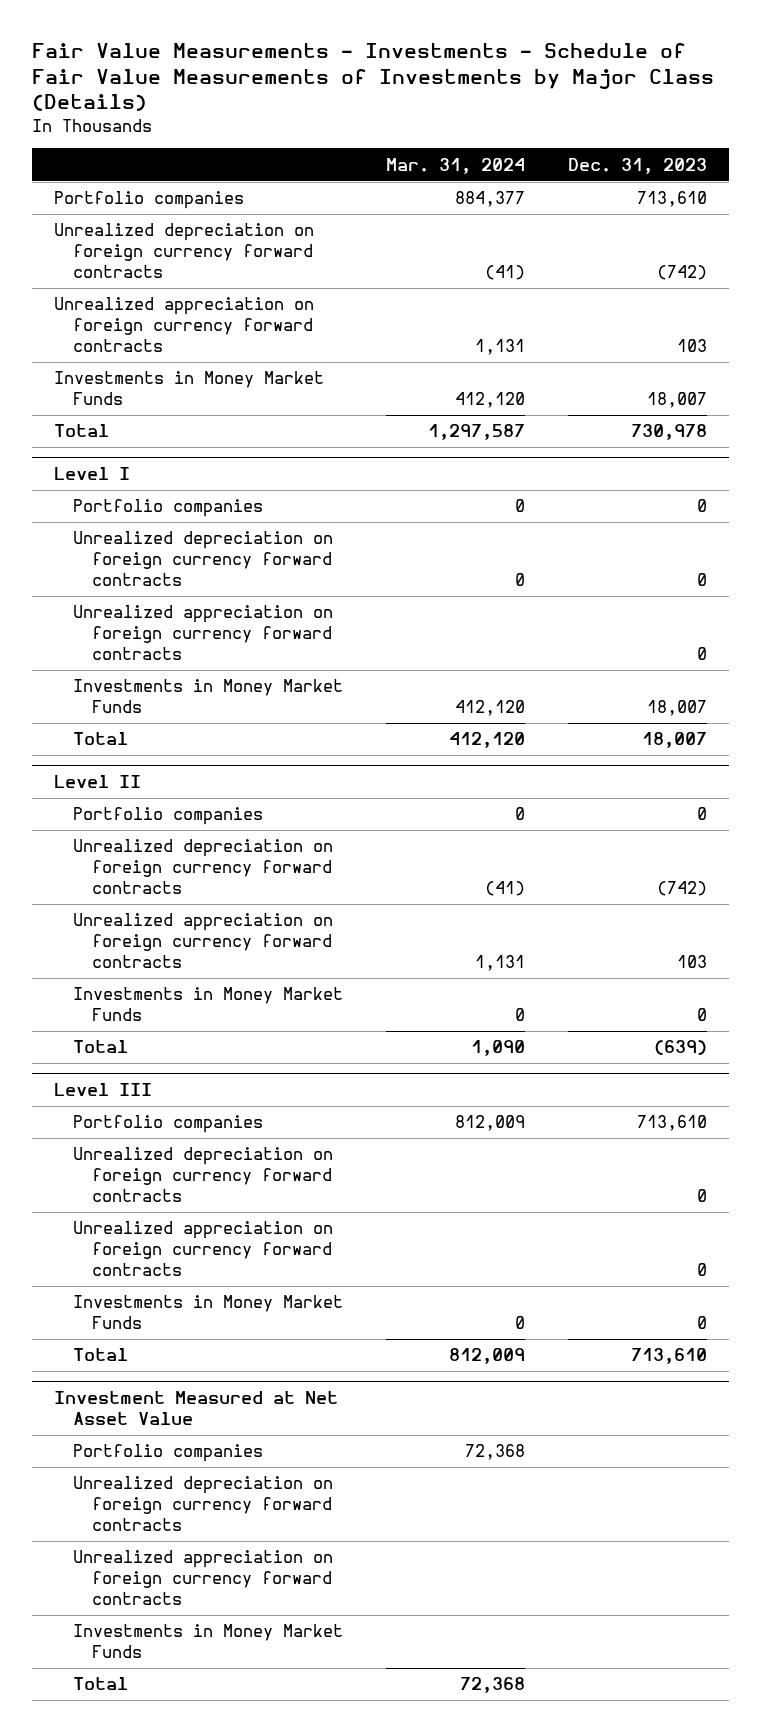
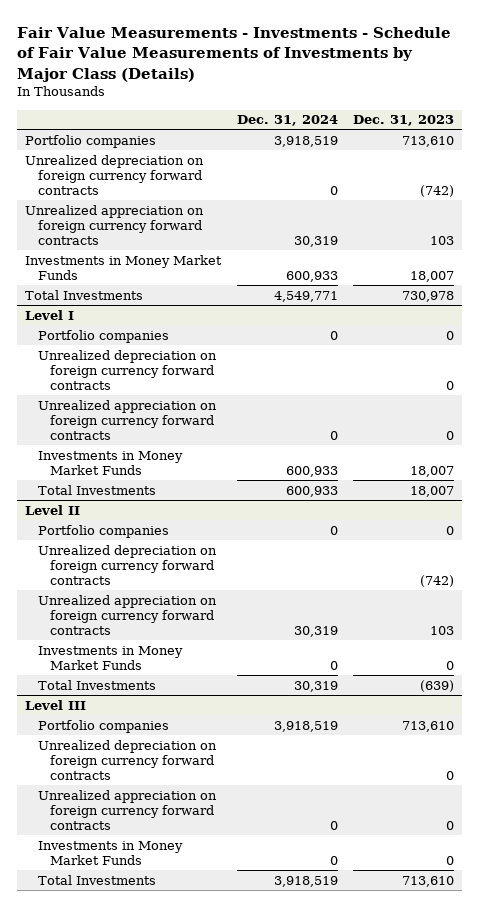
[385,157,525,174] Mar. 31, 2024 -> none
none -> [236,115,338,127] Dec. 31, 2024
[53,424,109,438] Total -> [25,289,144,300] Total Investments
[72,732,128,746] Total -> [37,484,156,495] Total Investments
[72,1040,128,1054] Total -> [37,679,156,690] Total Investments
[53,1390,338,1425] Investment Measured at Net Asset Value -> none
[72,1444,263,1463] Portfolio companies -> none
[72,1476,333,1532] Unrealized depreciation on foreign currency forward contracts -> none
[72,1550,333,1606] Unrealized appreciation on foreign currency forward contracts -> none
[72,1624,343,1659] Investments in Money Market Funds -> none
[72,1677,128,1691] Total -> none
[72,1348,128,1362] Total -> [37,874,156,885] Total Investments

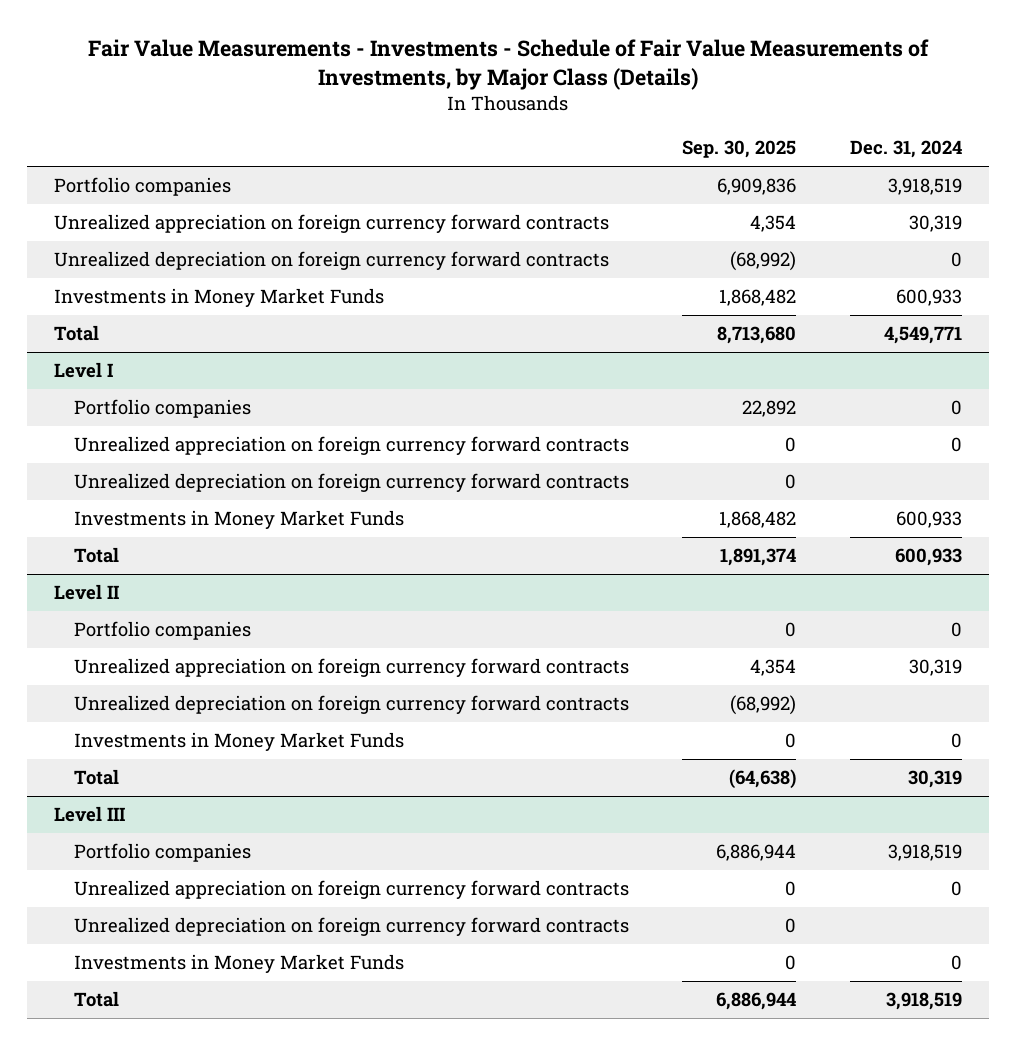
[17,26,452,82] Fair Value Measurements - Investments - Schedule of Fair Value Measurements of Investments by Major Class (Details) -> [87,38,929,90] Fair Value Measurements - Investments - Schedule of Fair Value Measurements of Investments, by Major Class (Details)
[353,115,455,127] Dec. 31, 2023 -> none
none -> [682,140,797,159] Sep. 30, 2025
[25,154,205,196] Unrealized depreciation on foreign currency forward contracts -> [53,251,609,271] Unrealized depreciation on foreign currency forward contracts
[25,289,144,300] Total Investments -> [53,325,99,342] Total
[37,349,217,391] Unrealized depreciation on foreign currency forward contracts -> [73,473,629,493] Unrealized depreciation on foreign currency forward contracts
[37,484,156,495] Total Investments -> [73,547,119,564] Total
[37,544,217,586] Unrealized depreciation on foreign currency forward contracts -> [73,695,629,715] Unrealized depreciation on foreign currency forward contracts
[37,679,156,690] Total Investments -> [73,769,119,786] Total
[37,739,217,781] Unrealized depreciation on foreign currency forward contracts -> [73,917,629,937] Unrealized depreciation on foreign currency forward contracts
[37,874,156,885] Total Investments -> [73,991,119,1008] Total

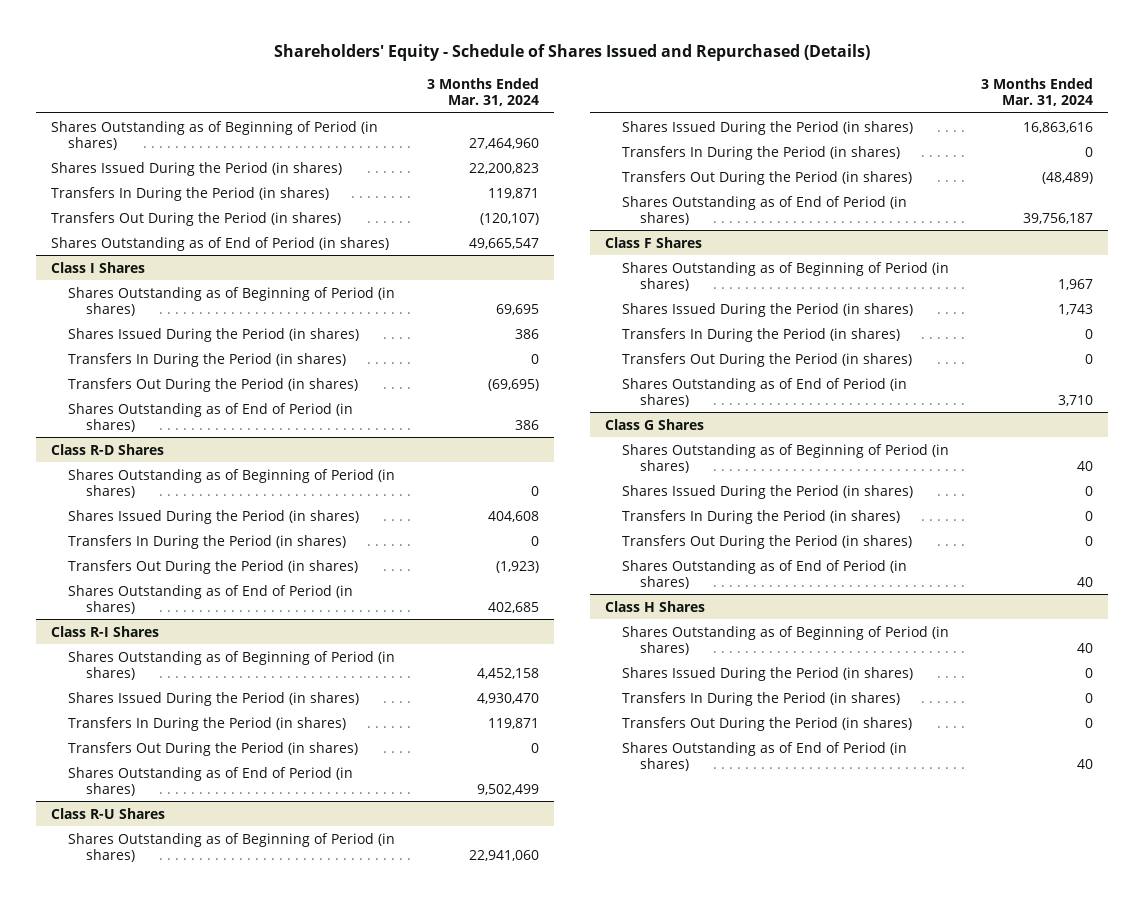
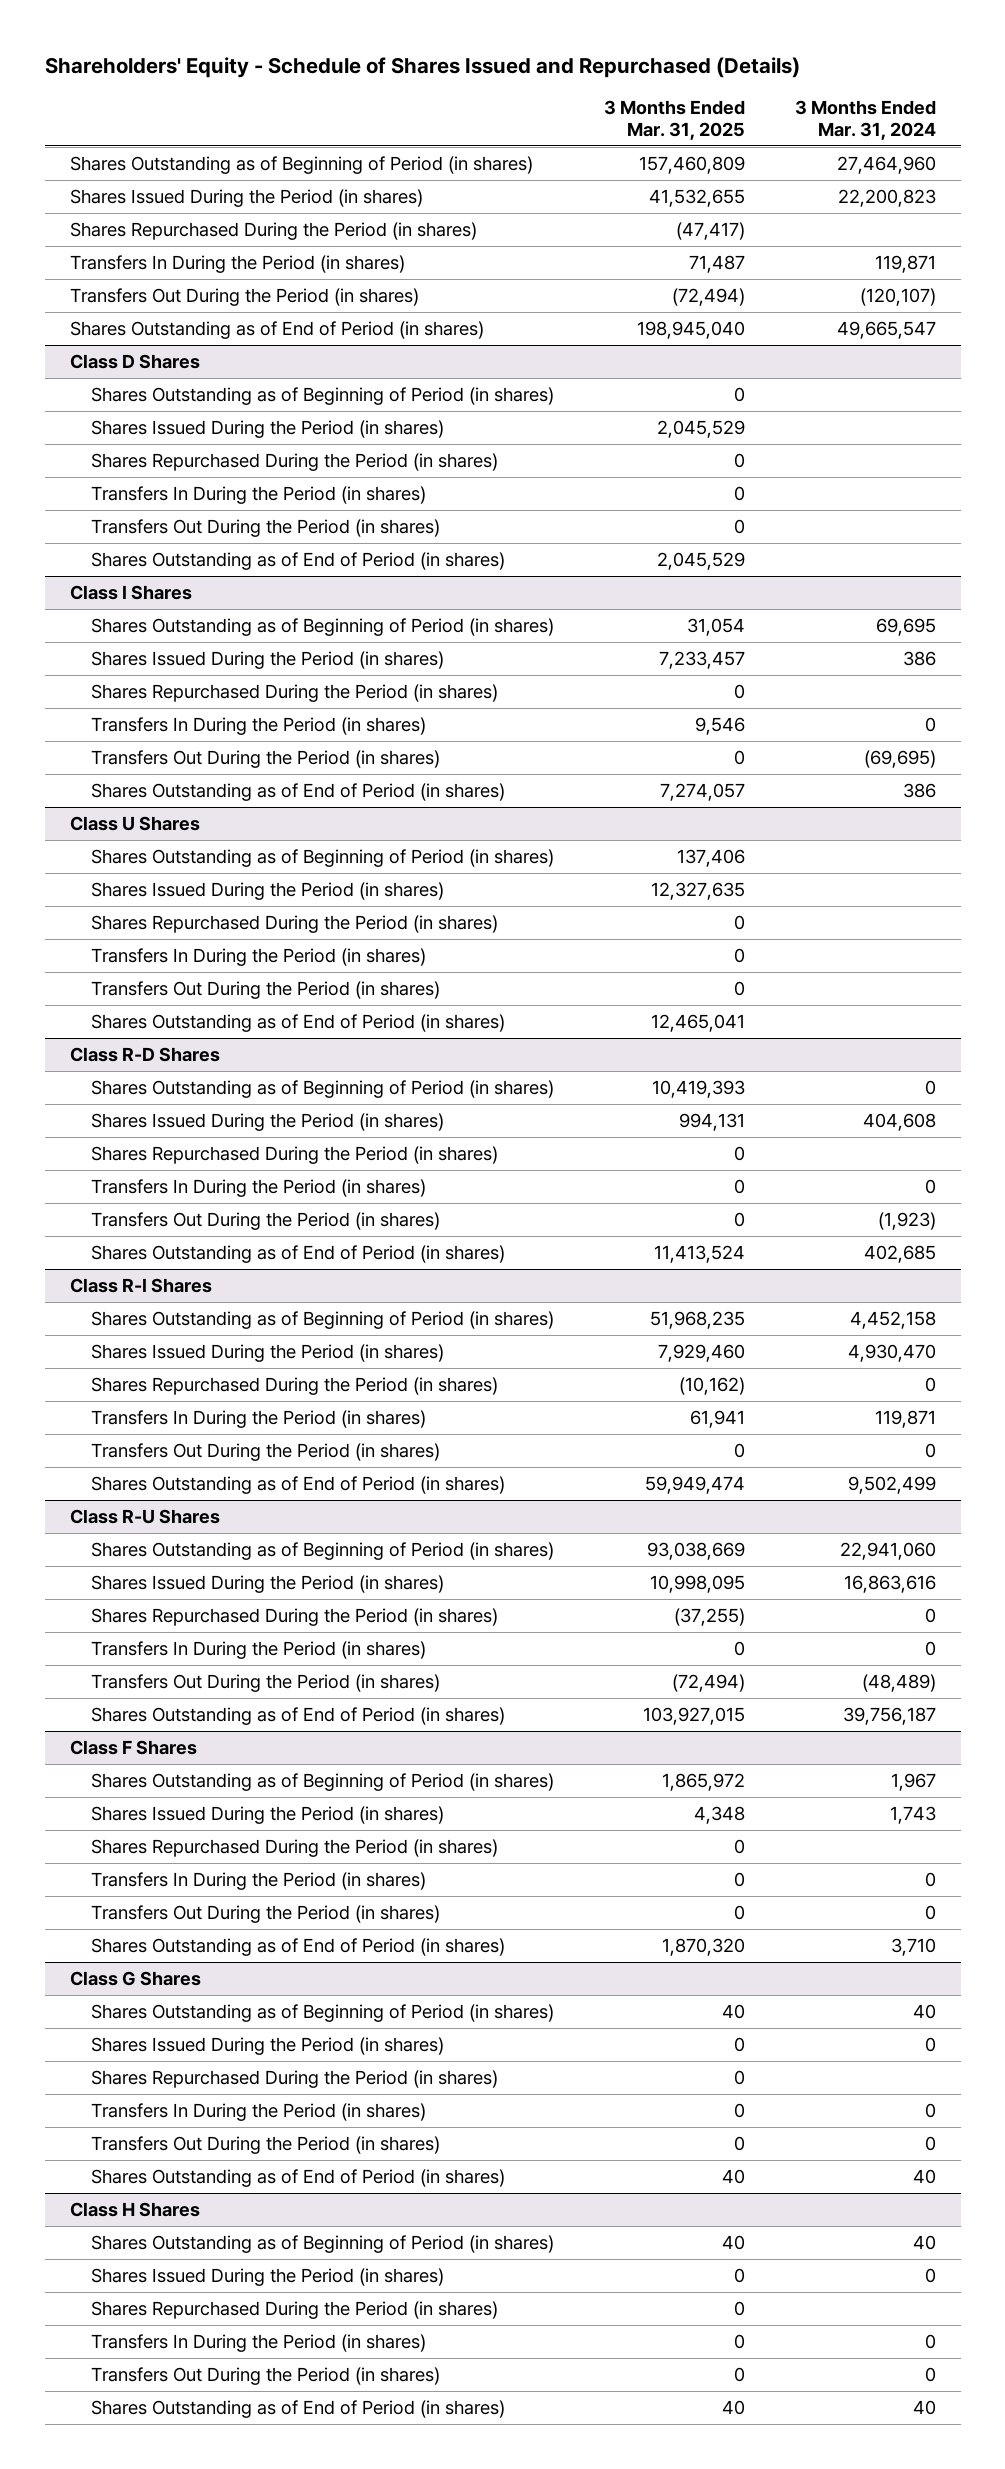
none -> [603,100,745,140] 3 Months Ended Mar. 31, 2025
none -> [69,221,477,240] Shares Repurchased During the Period (in shares)
none -> [69,353,200,369] Class D Shares
none -> [90,386,554,405] Shares Outstanding as of Beginning of Period (in shares)
none -> [90,419,444,438] Shares Issued During the Period (in shares)
none -> [90,452,498,471] Shares Repurchased During the Period (in shares)
none -> [90,485,426,504] Transfers In During the Period (in shares)
none -> [90,518,440,537] Transfers Out During the Period (in shares)
none -> [90,551,505,570] Shares Outstanding as of End of Period (in shares)
none -> [90,683,498,702] Shares Repurchased During the Period (in shares)
none -> [69,815,200,831] Class U Shares
none -> [90,848,554,867] Shares Outstanding as of Beginning of Period (in shares)
none -> [90,881,444,900] Shares Issued During the Period (in shares)
none -> [90,914,498,933] Shares Repurchased During the Period (in shares)
none -> [90,947,426,966] Transfers In During the Period (in shares)
none -> [90,980,440,999] Transfers Out During the Period (in shares)
none -> [90,1013,505,1032] Shares Outstanding as of End of Period (in shares)
none -> [90,1145,498,1164] Shares Repurchased During the Period (in shares)
none -> [90,1376,498,1395] Shares Repurchased During the Period (in shares)
none -> [90,1607,498,1626] Shares Repurchased During the Period (in shares)
none -> [90,1838,498,1857] Shares Repurchased During the Period (in shares)
none -> [90,2069,498,2088] Shares Repurchased During the Period (in shares)
none -> [90,2300,498,2319] Shares Repurchased During the Period (in shares)

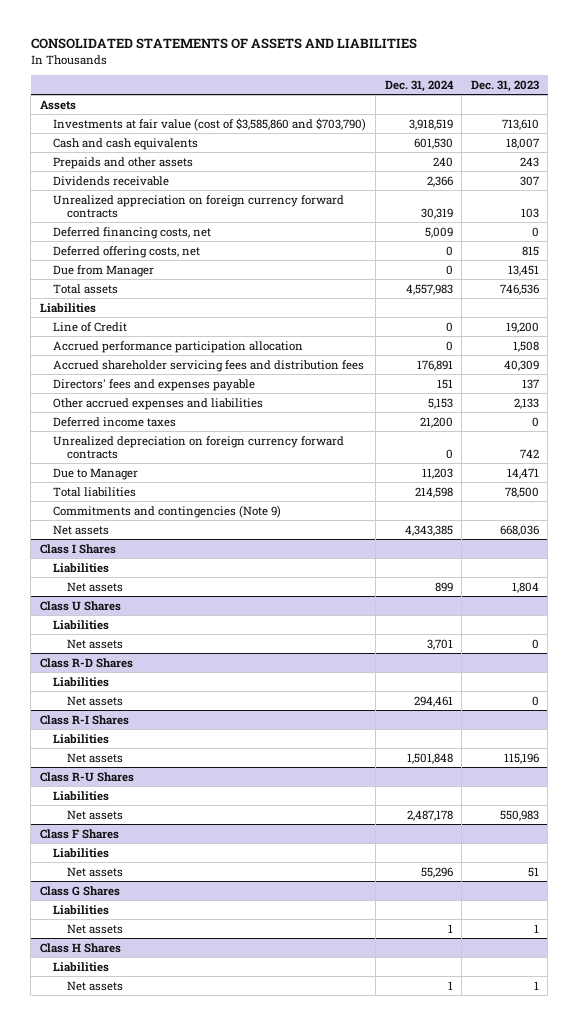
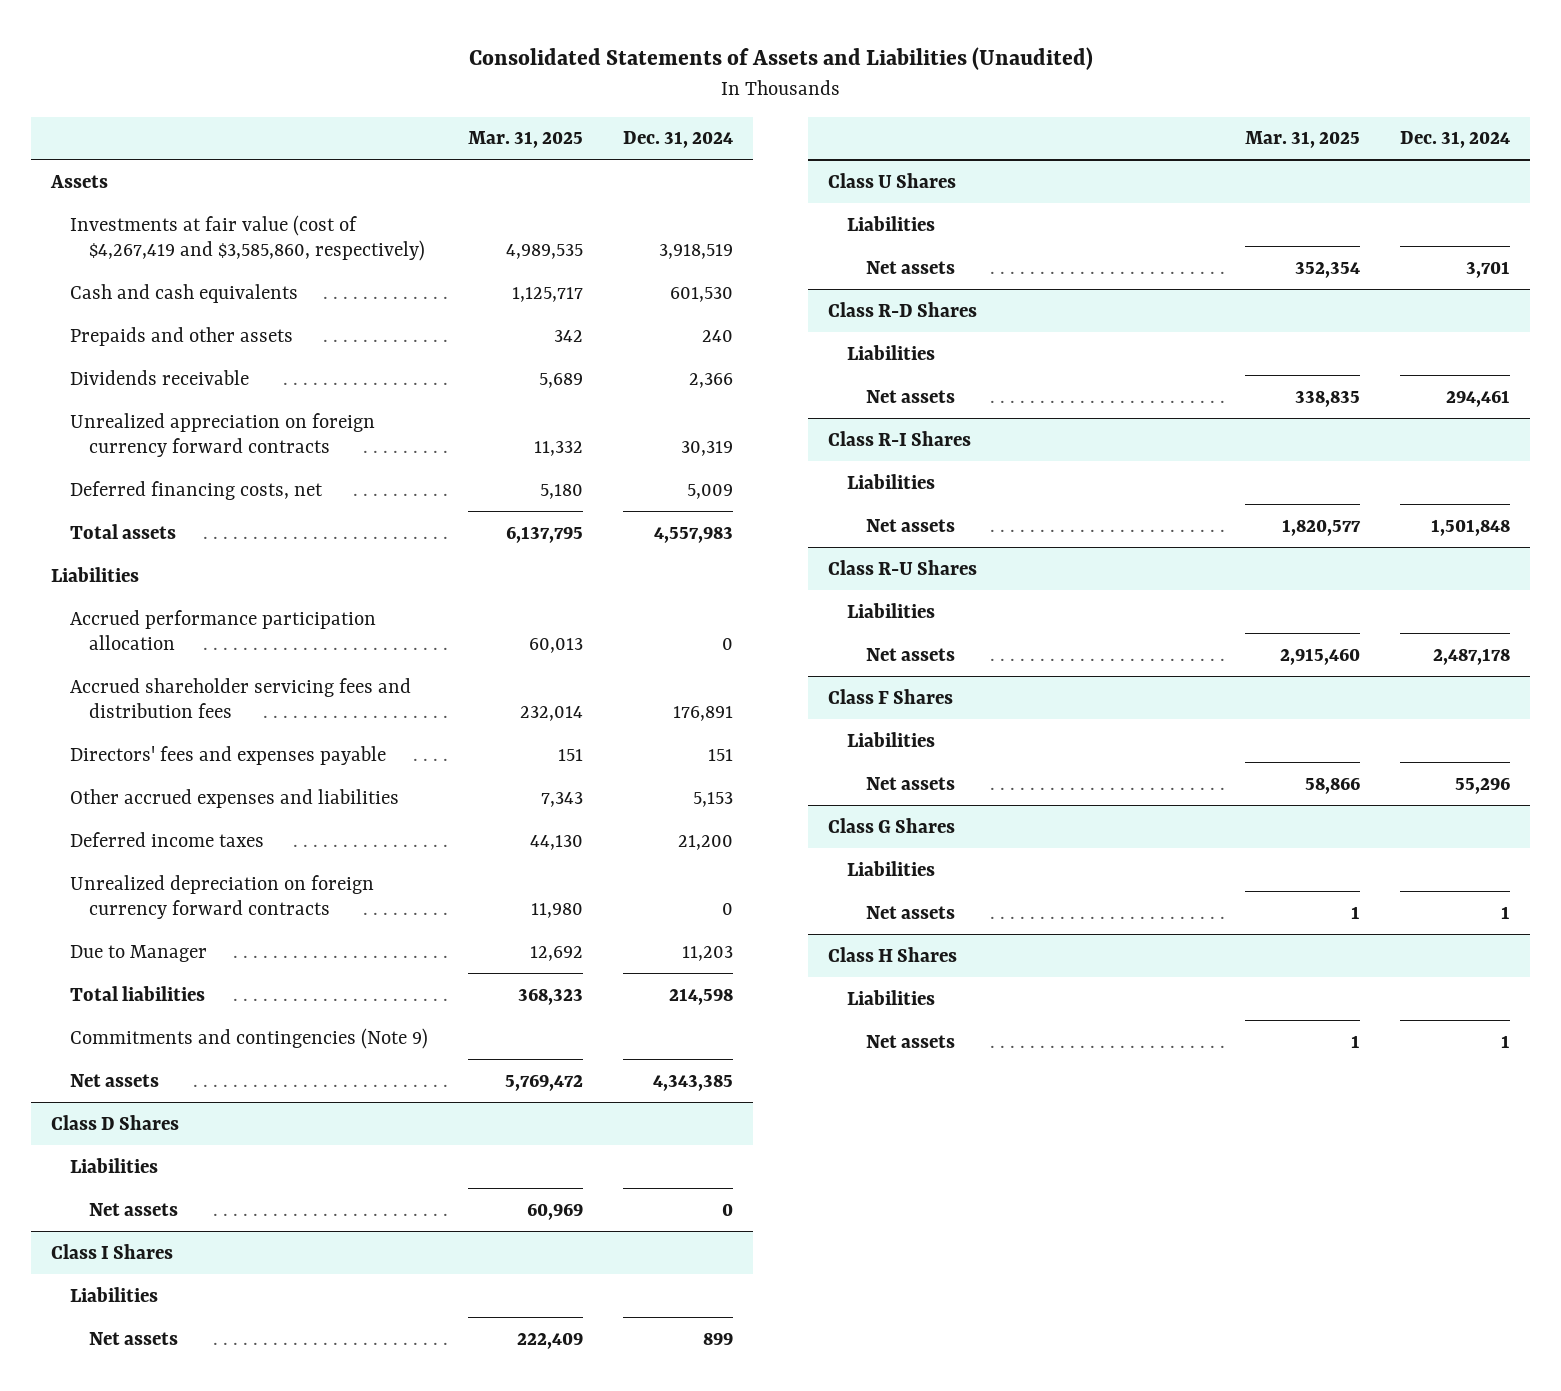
[30,38,417,50] CONSOLIDATED STATEMENTS OF ASSETS AND LIABILITIES -> [468,47,1093,71] Consolidated Statements of Assets and Liabilities (Unaudited)
[470,79,539,92] Dec. 31, 2023 -> none
none -> [468,131,584,149] Mar. 31, 2025
[53,117,367,131] Investments at fair value (cost of $3,585,860 and $703,790) -> [70,214,426,261] Investments at fair value (cost of $4,267,419 and $3,585,860, respectively)
[53,245,201,258] Deferred offering costs, net -> none
[53,264,155,277] Due from Manager -> none
[53,321,128,332] Line of Credit -> none
none -> [51,1114,180,1130] Class D Shares
none -> [70,1157,159,1173] Liabilities
none -> [89,1202,179,1216] Net assets

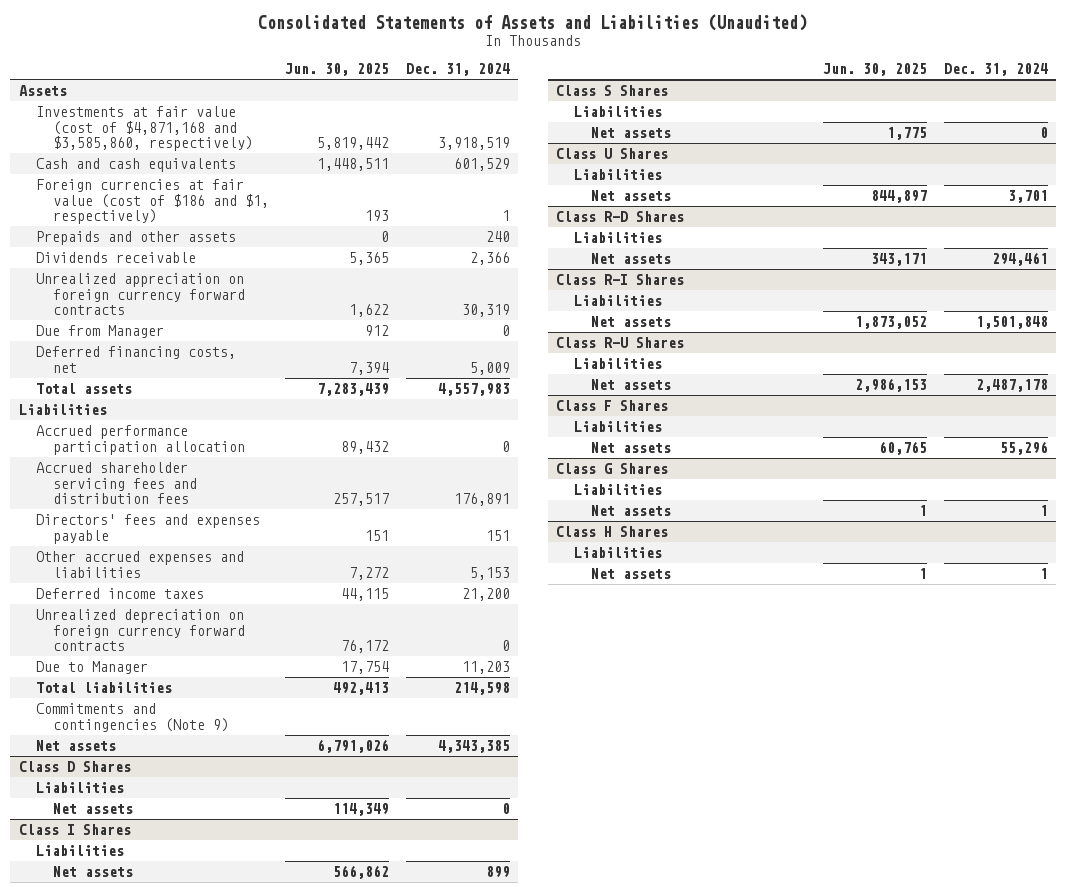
[468,131,584,149] Mar. 31, 2025 -> none
none -> [285,62,390,76] Jun. 30, 2025
[70,214,426,261] Investments at fair value (cost of $4,267,419 and $3,585,860, respectively) -> [35,106,254,152] Investments at fair value (cost of $4,871,168 and $3,585,860, respectively)
[670,286,734,302] 601,530 -> [453,158,510,172] 601,529
none -> [35,179,270,225] Foreign currencies at fair value (cost of $186 and $1, respectively)
none -> [35,325,164,339] Due from Manager
none -> [556,85,669,97] Class S Shares
none -> [573,106,662,118] Liabilities
none -> [590,127,671,139] Net assets

